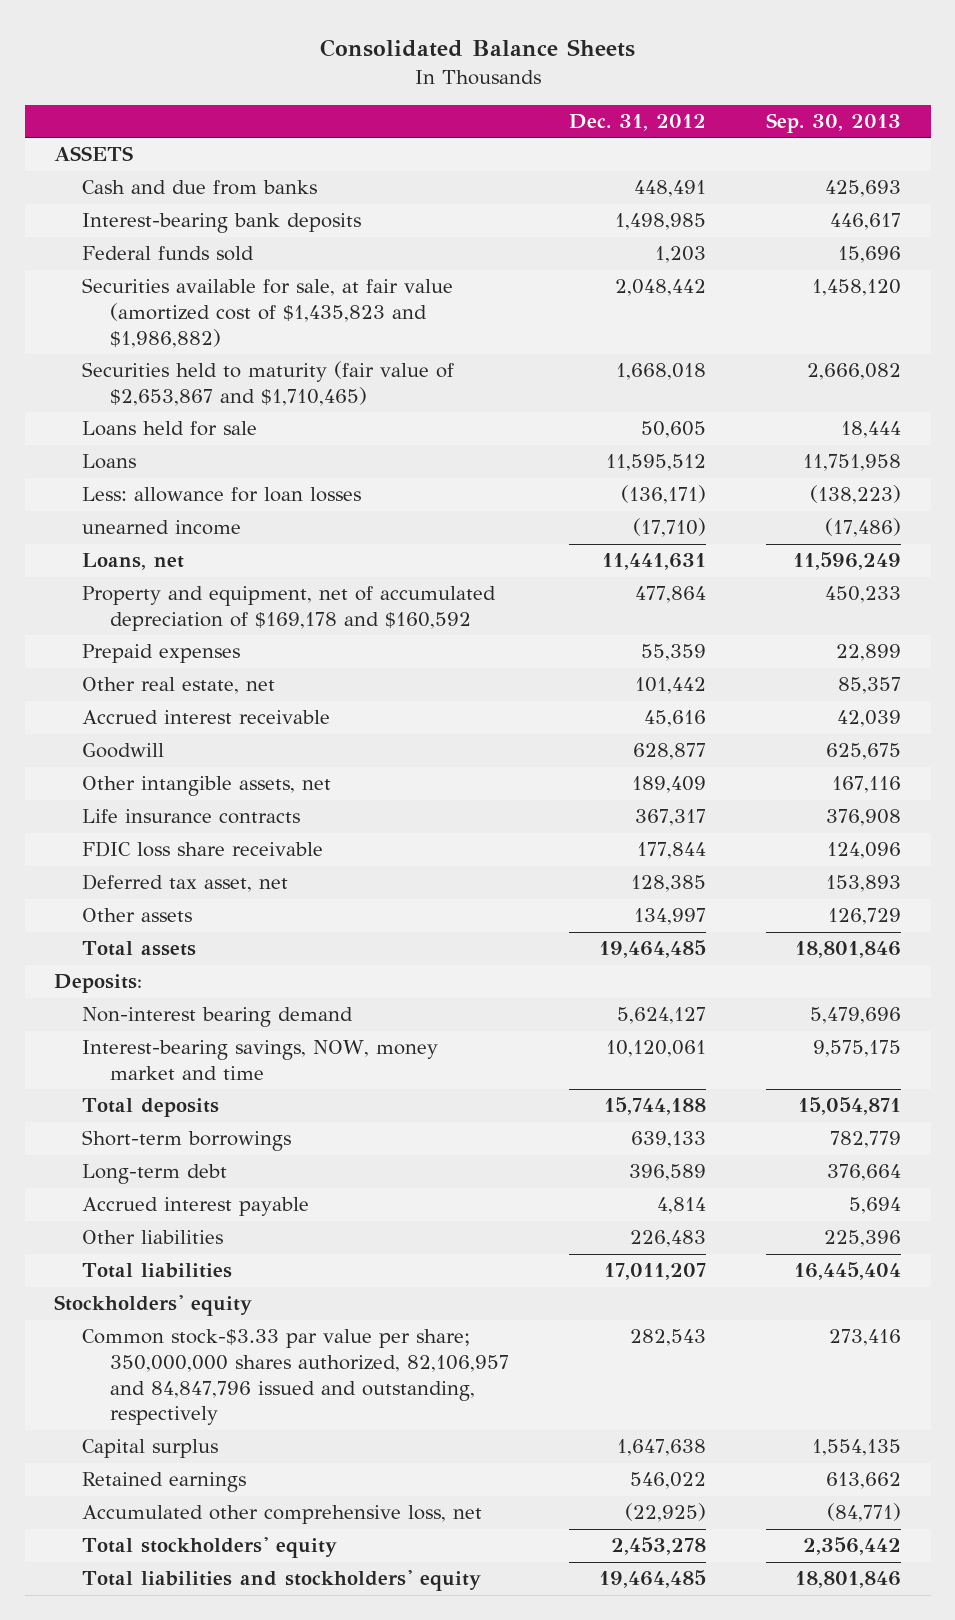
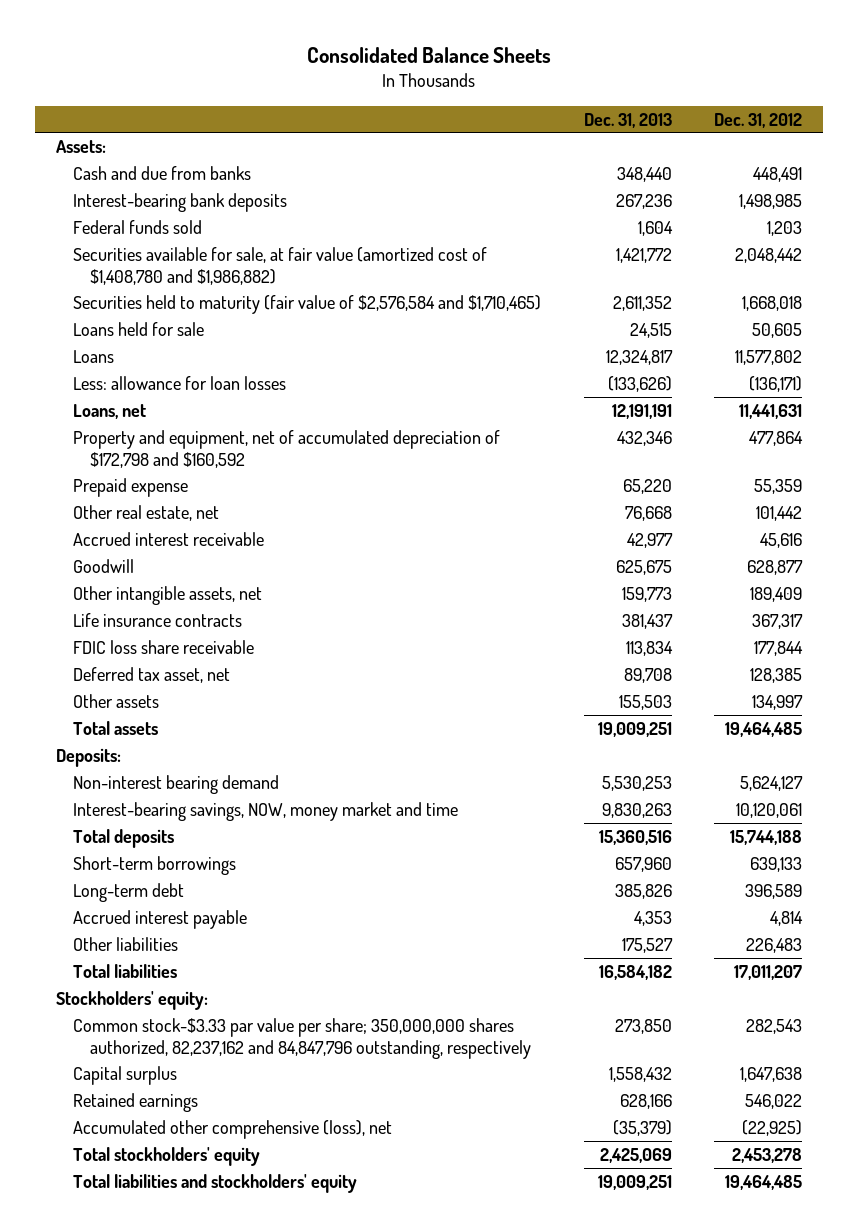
[765,113,901,134] Sep. 30, 2013 -> none
none -> [583,112,672,128] Dec. 31, 2013
[54,146,134,162] ASSETS -> [55,139,106,153] Assets:
[82,278,454,348] Securities available for sale, at fair value (amortized cost of $1,435,823 and $1,986,882) -> [73,246,488,285] Securities available for sale, at fair value (amortized cost of $1,408,780 and $1,986,882)
[82,361,455,407] Securities held to maturity (fair value of $2,653,867 and $1,710,465) -> [73,294,542,314] Securities held to maturity (fair value of $2,576,584 and $1,710,465)
[606,454,707,472] 11,595,512 -> [735,349,803,365] 11,577,802
[82,520,242,536] unearned income -> none
[82,586,497,632] Property and equipment, net of accumulated depreciation of $169,178 and $160,592 -> [73,429,501,468] Property and equipment, net of accumulated depreciation of $172,798 and $160,592
[82,644,241,664] Prepaid expenses -> [73,477,189,497] Prepaid expense
[54,1295,253,1317] Stockholders' equity -> [55,990,208,1010] Stockholders' equity:
[82,1329,510,1426] Common stock-$3.33 par value per share; 350,000,000 shares authorized, 82,106,957 and 84,847,796 issued and outstanding, respectively -> [73,1017,532,1059] Common stock-$3.33 par value per share; 350,000,000 shares authorized, 82,237,162 and 84,847,796 outstanding, respectively
[82,1505,483,1525] Accumulated other comprehensive loss, net -> [73,1119,393,1139] Accumulated other comprehensive (loss), net

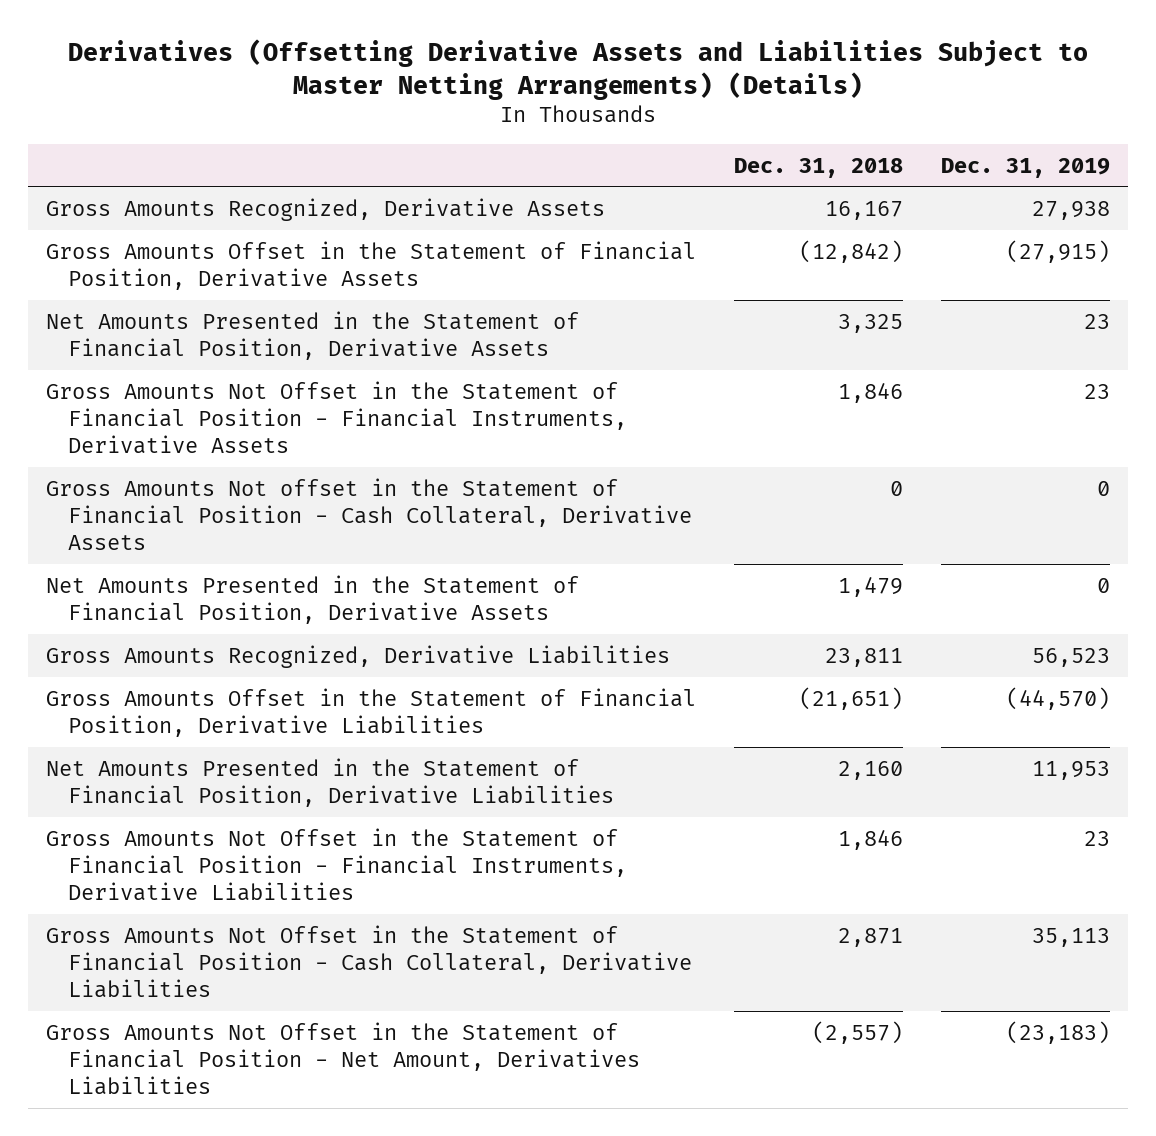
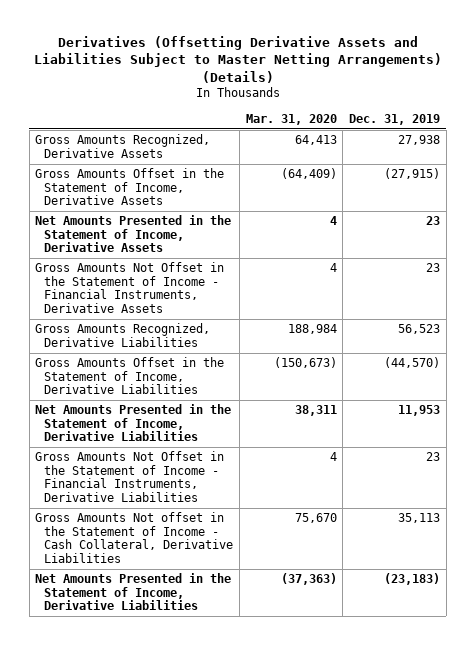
[734,157,904,178] Dec. 31, 2018 -> none
none -> [245,113,337,125] Mar. 31, 2020
[46,477,692,551] Gross Amounts Not offset in the Statement of Financial Position - Cash Collateral, Derivative Assets -> none
[46,574,580,624] Net Amounts Presented in the Statement of Financial Position, Derivative Assets -> none
[46,240,697,290] Gross Amounts Offset in the Statement of Financial Position, Derivative Assets -> [35,168,225,206] Gross Amounts Offset in the Statement of Income, Derivative Assets
[46,310,580,360] Net Amounts Presented in the Statement of Financial Position, Derivative Assets -> [35,215,232,253] Net Amounts Presented in the Statement of Income, Derivative Assets
[46,380,627,455] Gross Amounts Not Offset in the Statement of Financial Position - Financial Instruments, Derivative Assets -> [35,262,225,313] Gross Amounts Not Offset in the Statement of Income - Financial Instruments, Derivative Assets
[46,687,697,737] Gross Amounts Offset in the Statement of Financial Position, Derivative Liabilities -> [35,357,225,395] Gross Amounts Offset in the Statement of Income, Derivative Liabilities
[46,757,614,807] Net Amounts Presented in the Statement of Financial Position, Derivative Liabilities -> [35,404,232,442] Net Amounts Presented in the Statement of Income, Derivative Liabilities
[46,827,627,902] Gross Amounts Not Offset in the Statement of Financial Position - Financial Instruments, Derivative Liabilities -> [35,451,225,502] Gross Amounts Not Offset in the Statement of Income - Financial Instruments, Derivative Liabilities
[46,924,692,999] Gross Amounts Not Offset in the Statement of Financial Position - Cash Collateral, Derivative Liabilities -> [35,512,234,563] Gross Amounts Not offset in the Statement of Income - Cash Collateral, Derivative Liabilities
[46,1021,640,1096] Gross Amounts Not Offset in the Statement of Financial Position - Net Amount, Derivatives Liabilities -> [35,573,232,611] Net Amounts Presented in the Statement of Income, Derivative Liabilities

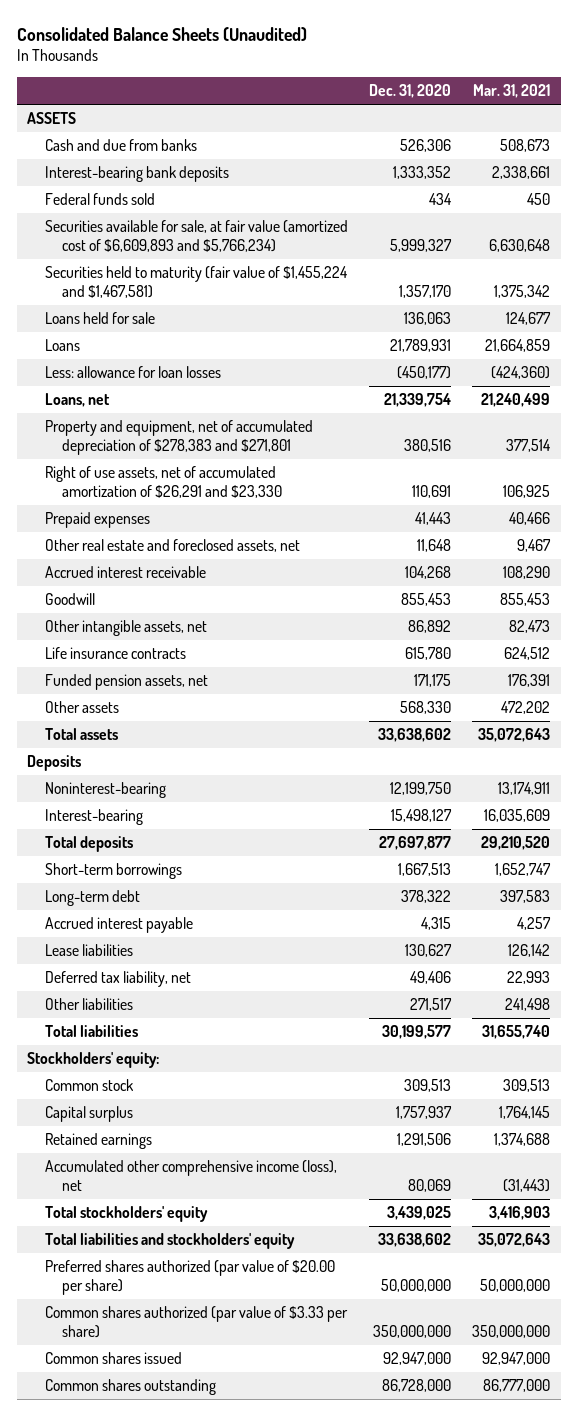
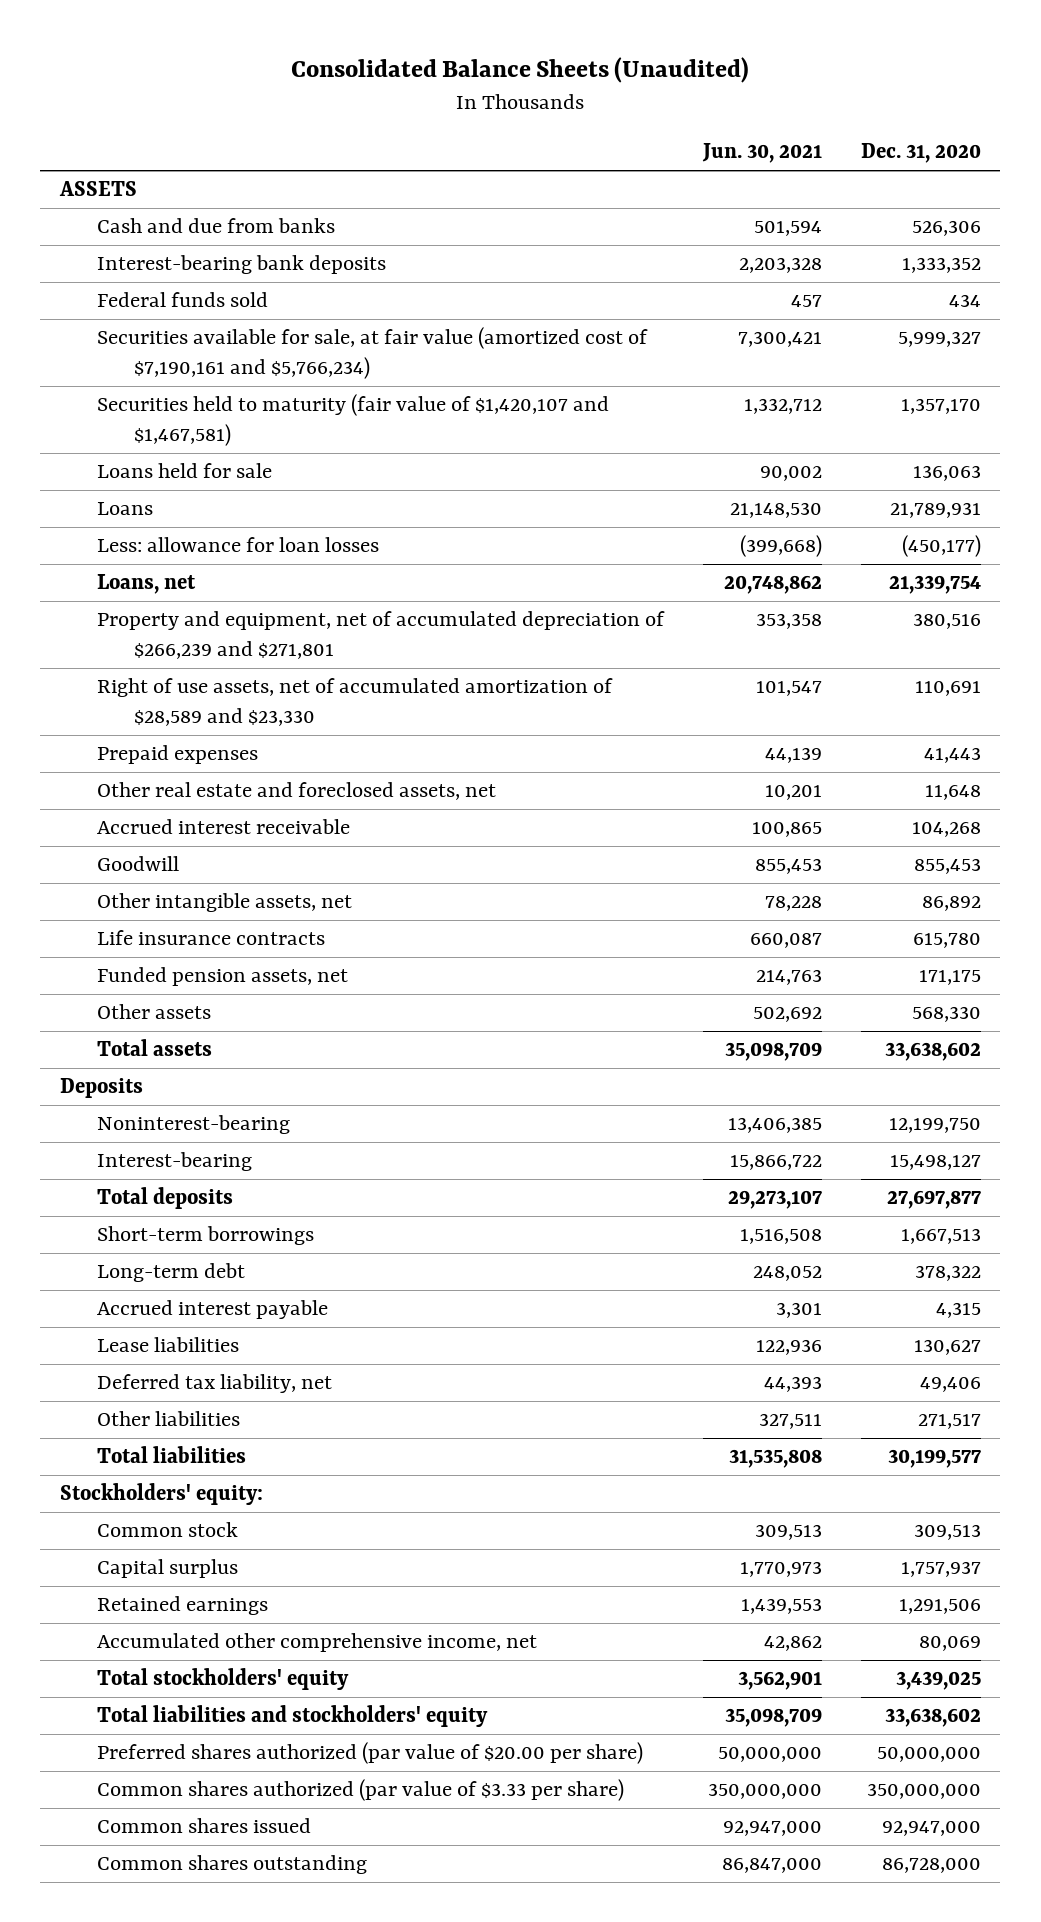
[472,84,550,99] Mar. 31, 2021 -> none
none -> [702,143,823,164] Jun. 30, 2021
[44,220,348,253] Securities available for sale, at fair value (amortized cost of $6,609,893 and $5,766,234) -> [97,327,649,379] Securities available for sale, at fair value (amortized cost of $7,190,161 and $5,766,234)
[44,266,348,299] Securities held to maturity (fair value of $1,455,224 and $1,467,581) -> [97,394,610,446] Securities held to maturity (fair value of $1,420,107 and $1,467,581)
[44,420,313,456] Property and equipment, net of accumulated depreciation of $278,383 and $271,801 -> [97,611,666,659] Property and equipment, net of accumulated depreciation of $266,239 and $271,801
[44,466,283,499] Right of use assets, net of accumulated amortization of $26,291 and $23,330 -> [97,678,614,726] Right of use assets, net of accumulated amortization of $28,589 and $23,330
[44,1160,337,1192] Accumulated other comprehensive income (loss), net -> [97,1633,538,1653] Accumulated other comprehensive income, net

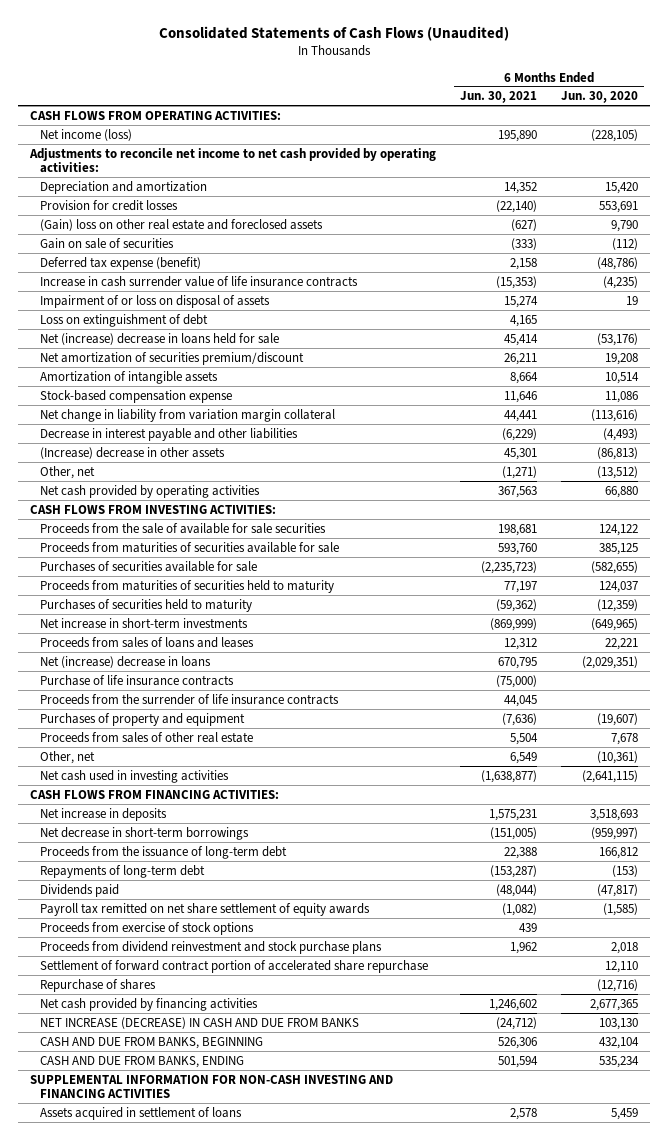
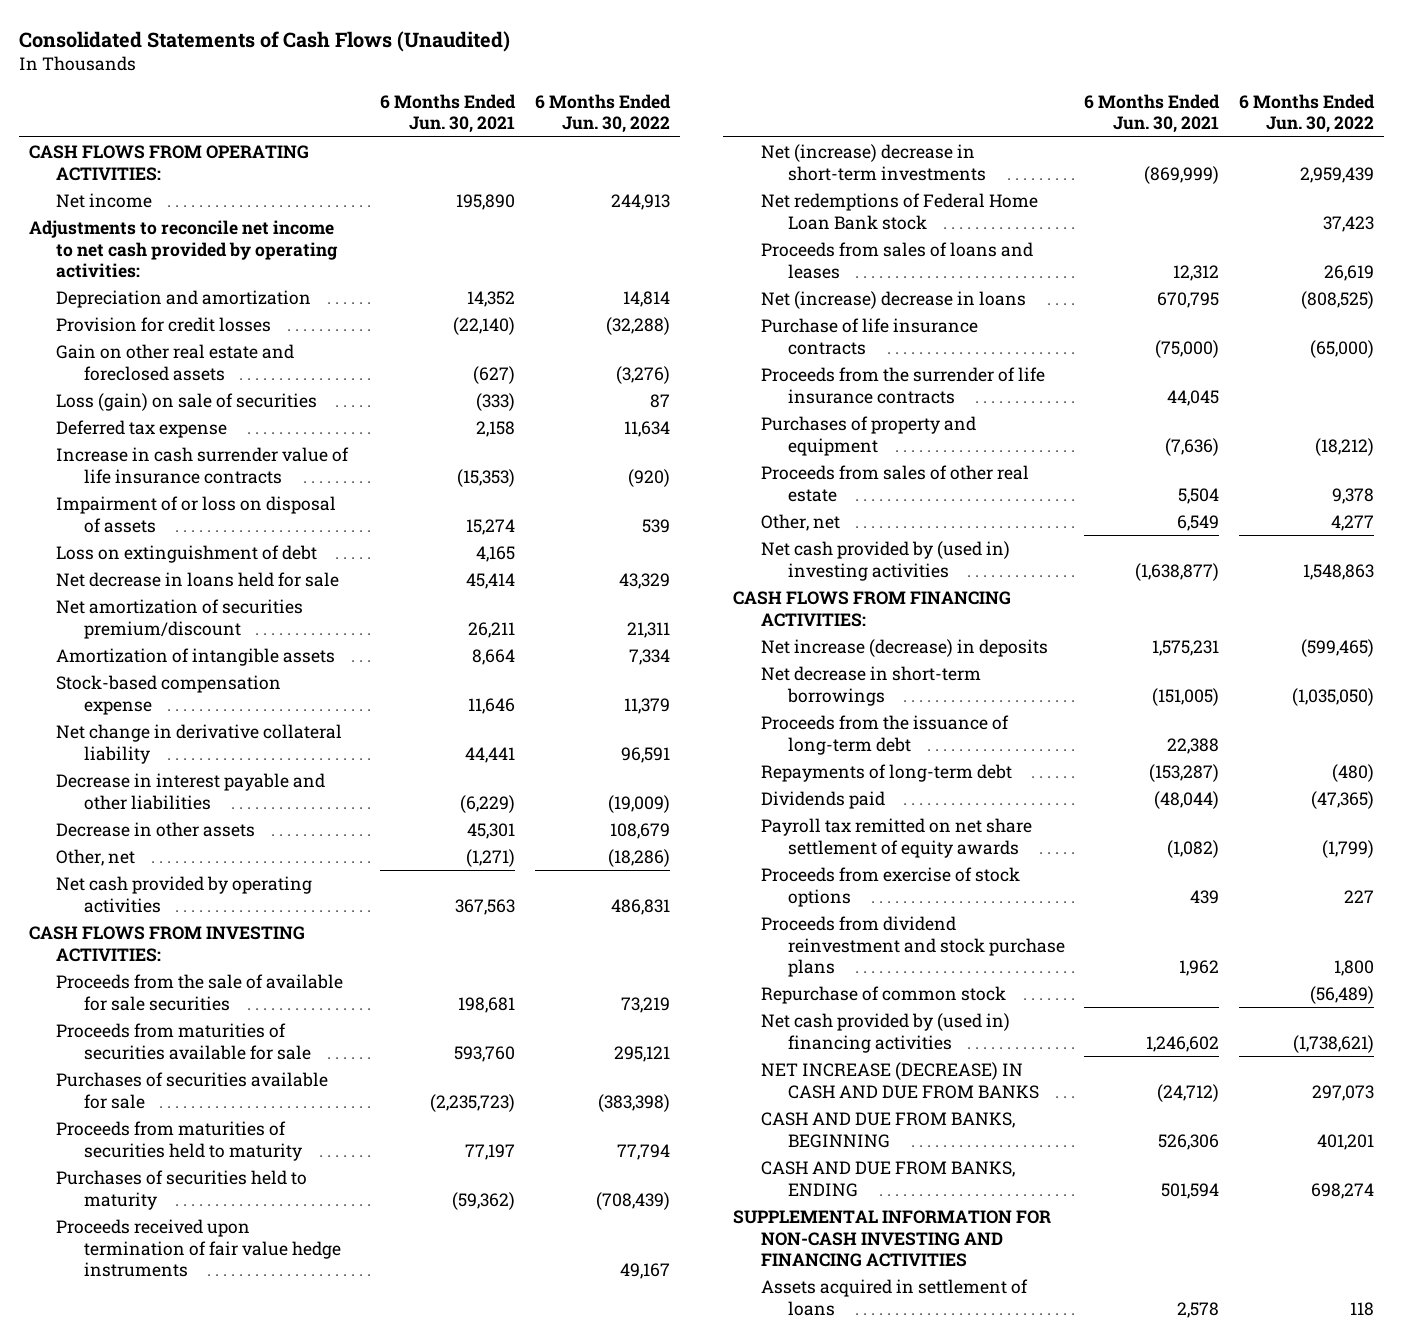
[560,91,638,104] Jun. 30, 2020 -> none
none -> [534,93,671,134] 6 Months Ended Jun. 30, 2022
[39,128,132,141] Net income (loss) -> [56,192,153,208] Net income
[39,218,323,231] (Gain) loss on other real estate and foreclosed assets -> [56,343,295,381] Gain on other real estate and foreclosed assets
[39,237,174,249] Gain on sale of securities -> [56,392,318,411] Loss (gain) on sale of securities
[39,256,201,270] Deferred tax expense (benefit) -> [56,419,228,438] Deferred tax expense
[39,332,279,345] Net (increase) decrease in loans held for sale -> [56,571,340,587] Net decrease in loans held for sale
[39,408,335,422] Net change in liability from variation margin collateral -> [56,723,343,764] Net change in derivative collateral liability
[39,446,225,459] (Increase) decrease in other assets -> [56,821,256,837] Decrease in other assets
none -> [56,1218,341,1278] Proceeds received upon termination of fair value hedge instruments
[39,617,248,629] Net increase in short-term investments -> [760,143,986,181] Net (increase) decrease in short-term investments
none -> [760,192,1038,230] Net redemptions of Federal Home Loan Bank stock
[39,769,229,783] Net cash used in investing activities -> [760,540,1010,581] Net cash provided by (used in) investing activities
[39,807,167,821] Net increase in deposits -> [760,638,1048,657] Net increase (decrease) in deposits
[39,959,428,973] Settlement of forward contract portion of accelerated share repurchase -> none
[39,978,156,992] Repurchase of shares -> [760,985,1006,1004] Repurchase of common stock
[39,997,258,1011] Net cash provided by financing activities -> [760,1012,1010,1053] Net cash provided by (used in) financing activities

